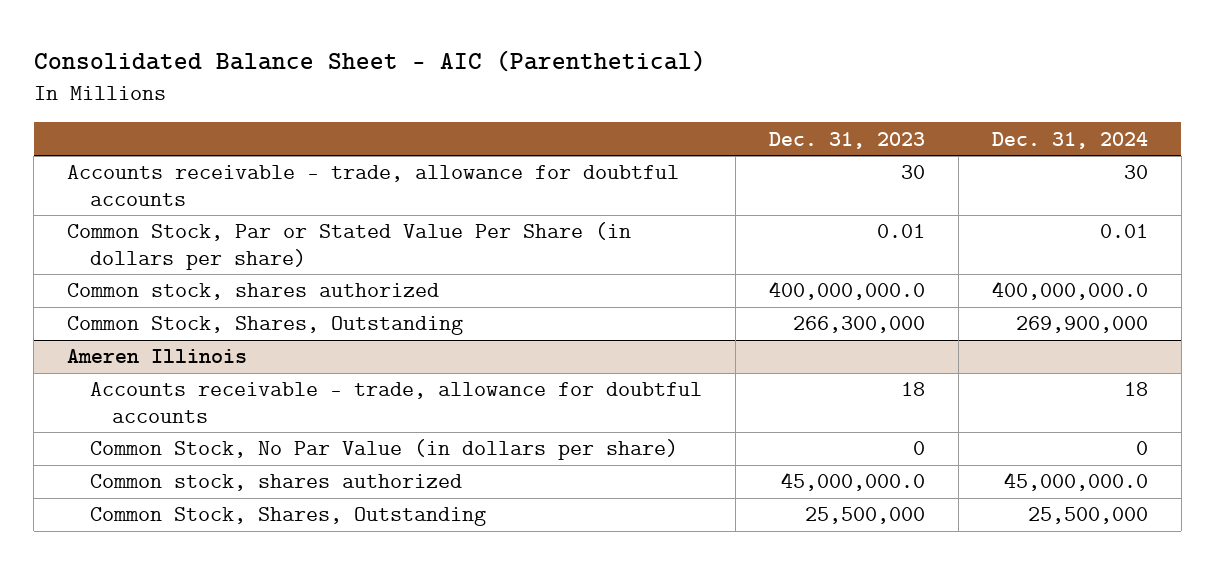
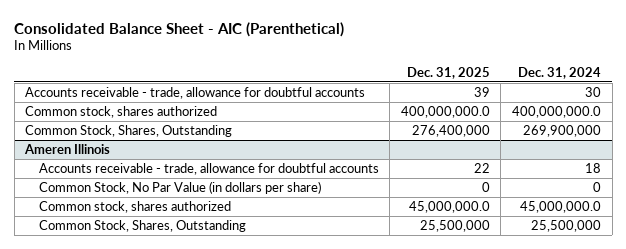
[768,131,925,149] Dec. 31, 2023 -> none
none -> [406,66,490,79] Dec. 31, 2025
[67,222,632,270] Common Stock, Par or Stated Value Per Share (in dollars per share) -> none

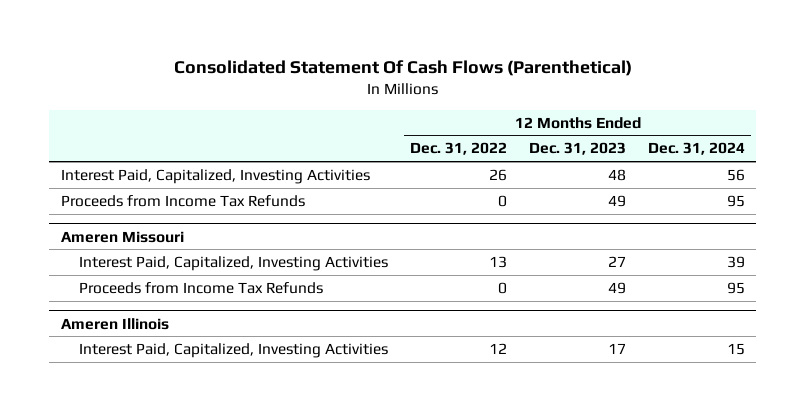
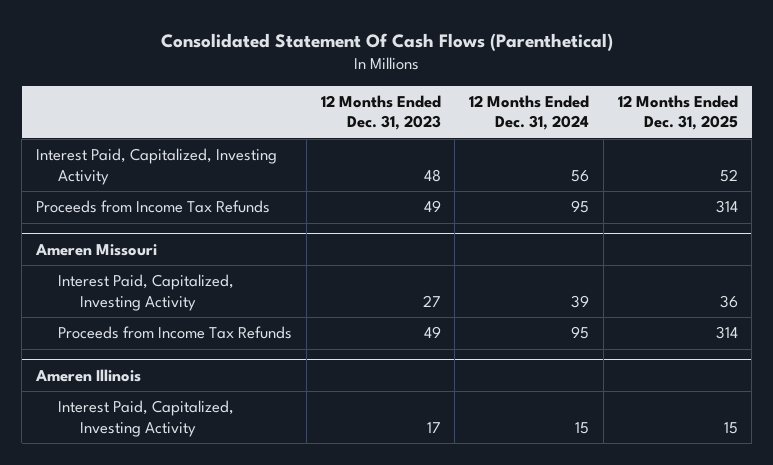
[409,142,507,156] Dec. 31, 2022 -> none
none -> [617,95,738,131] 12 Months Ended Dec. 31, 2025
[60,168,370,184] Interest Paid, Capitalized, Investing Activities -> [35,148,277,185] Interest Paid, Capitalized, Investing Activity
[78,255,388,271] Interest Paid, Capitalized, Investing Activities -> [58,274,235,311] Interest Paid, Capitalized, Investing Activity
[78,342,388,358] Interest Paid, Capitalized, Investing Activities -> [58,400,235,437] Interest Paid, Capitalized, Investing Activity

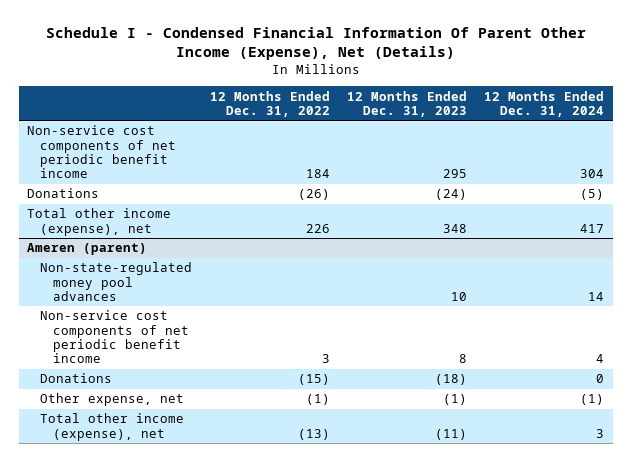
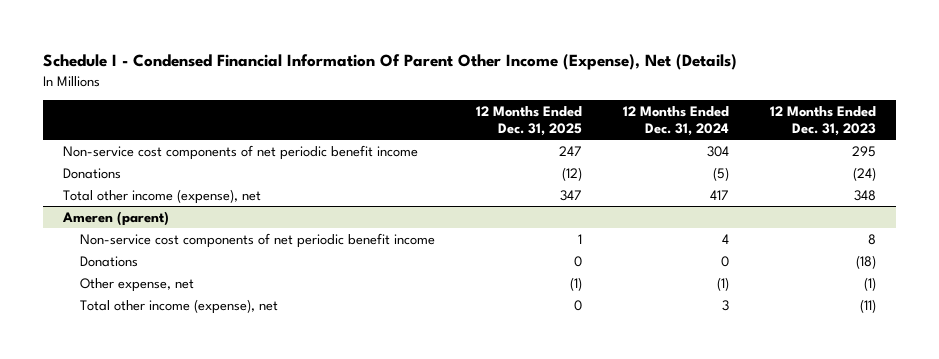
[209,90,330,118] 12 Months Ended Dec. 31, 2022 -> none
none -> [475,105,582,137] 12 Months Ended Dec. 31, 2025
[40,262,193,301] Non-state-regulated money pool advances -> none

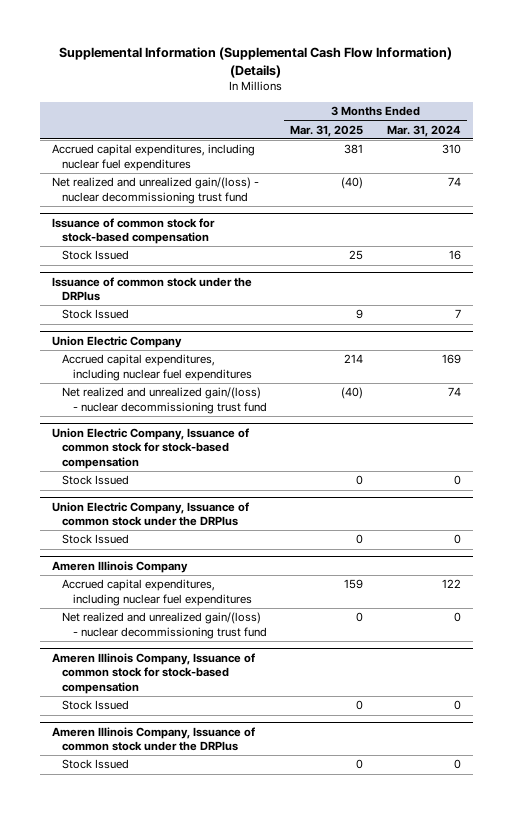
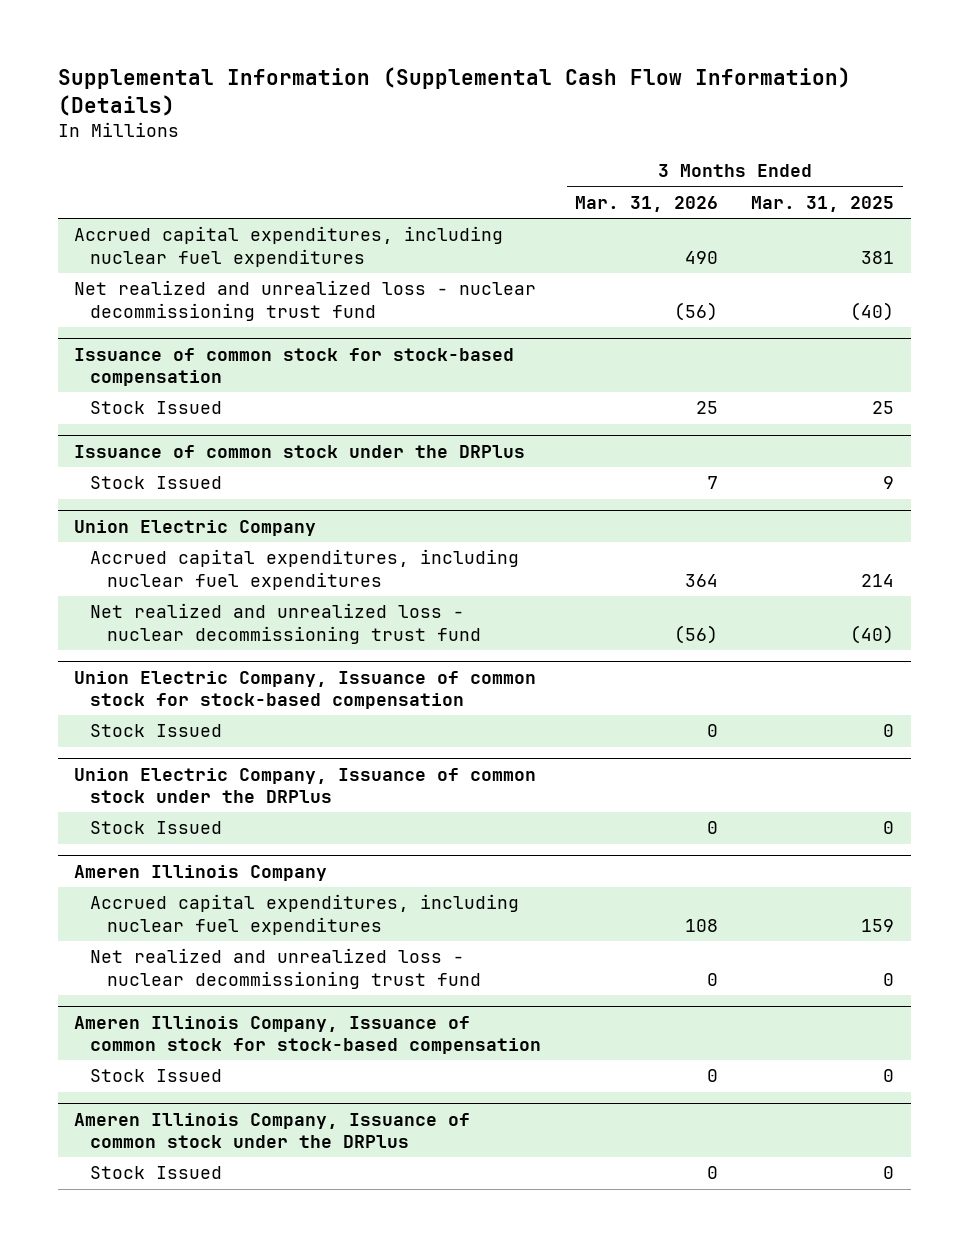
[386,124,461,137] Mar. 31, 2024 -> none
none -> [574,195,718,212] Mar. 31, 2026
[51,177,259,204] Net realized and unrealized gain/(loss) - nuclear decommissioning trust fund -> [74,280,537,321] Net realized and unrealized loss - nuclear decommissioning trust fund
[62,387,267,414] Net realized and unrealized gain/(loss) - nuclear decommissioning trust fund -> [90,603,481,644] Net realized and unrealized loss - nuclear decommissioning trust fund
[62,612,267,639] Net realized and unrealized gain/(loss) - nuclear decommissioning trust fund -> [90,948,481,989] Net realized and unrealized loss - nuclear decommissioning trust fund

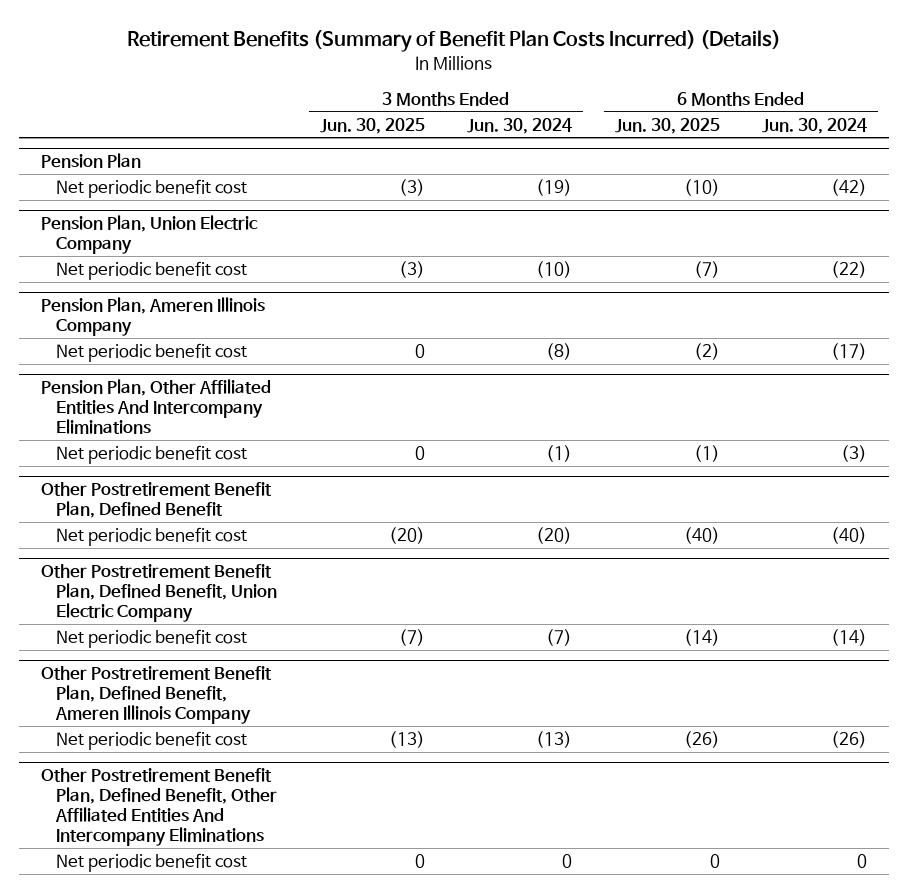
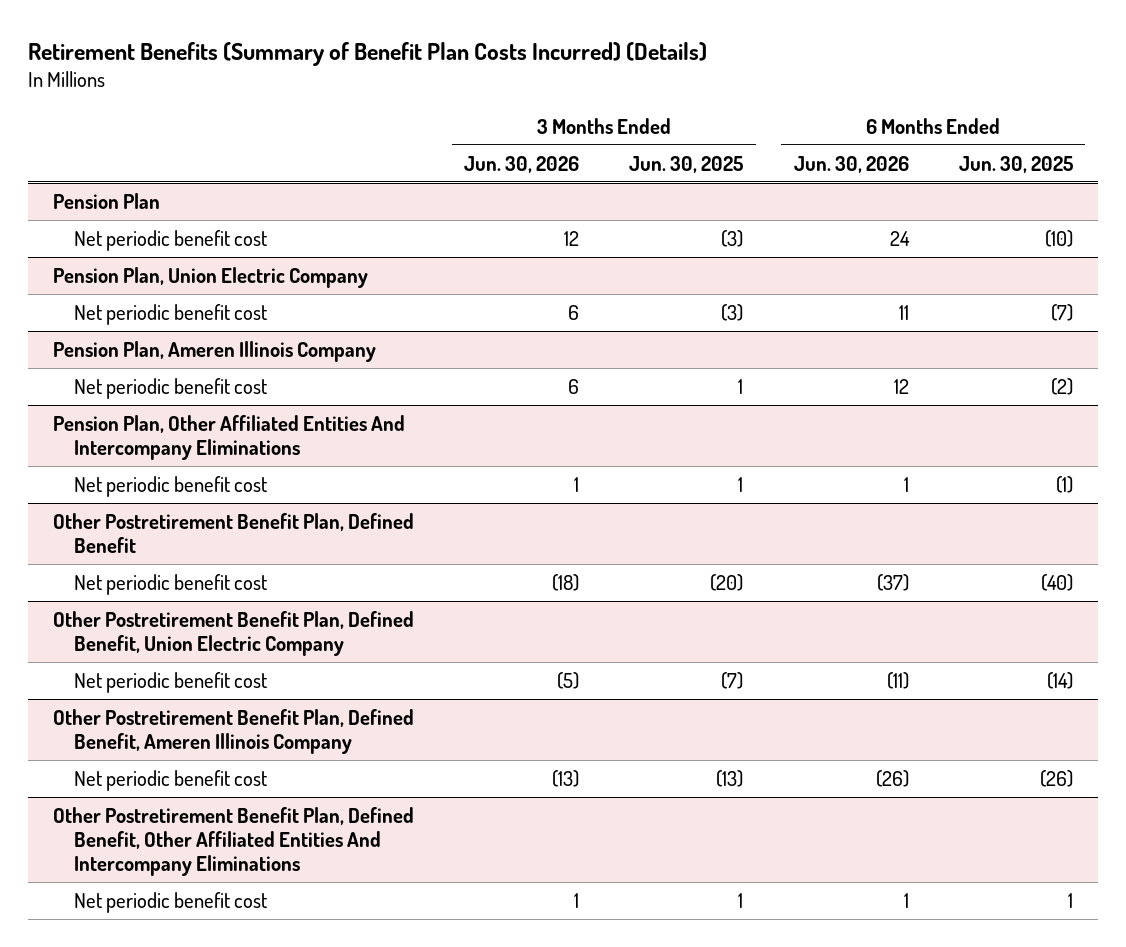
[467,117,573,134] Jun. 30, 2024 -> none
[762,117,868,134] Jun. 30, 2024 -> none
none -> [464,155,580,173] Jun. 30, 2026
none -> [793,155,909,173] Jun. 30, 2026
[414,343,425,358] 0 -> [738,379,744,395] 1
[414,445,425,460] 0 -> [738,477,744,493] 1
[414,853,425,868] 0 -> [738,893,744,909] 1
[709,853,720,868] 0 -> [1067,893,1073,909] 1

